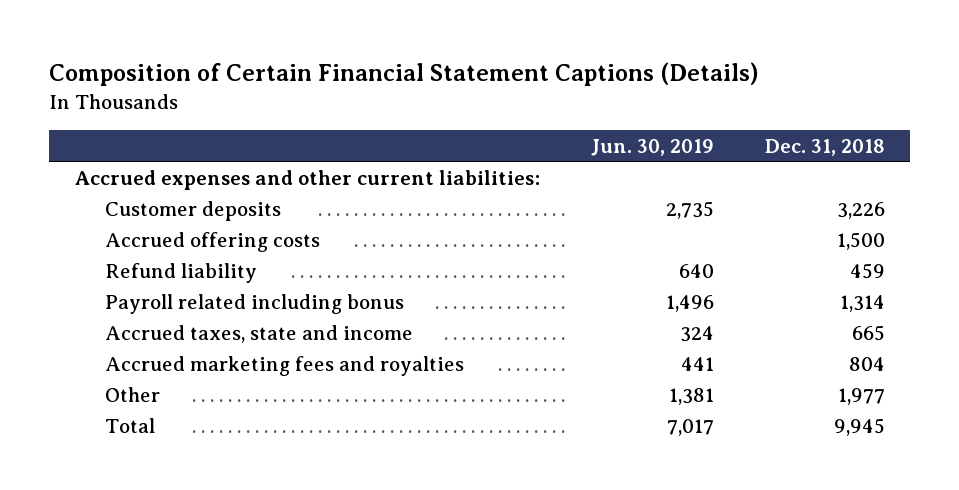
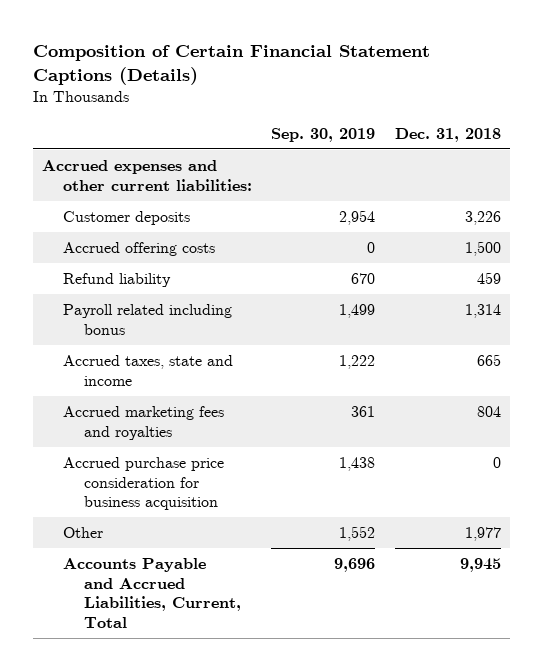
[590,138,714,156] Jun. 30, 2019 -> none
none -> [271,127,376,142] Sep. 30, 2019
none -> [63,456,225,511] Accrued purchase price consideration for business acquisition
[105,417,156,433] Total -> [63,557,241,628] Accounts Payable and Accrued Liabilities, Current, Total

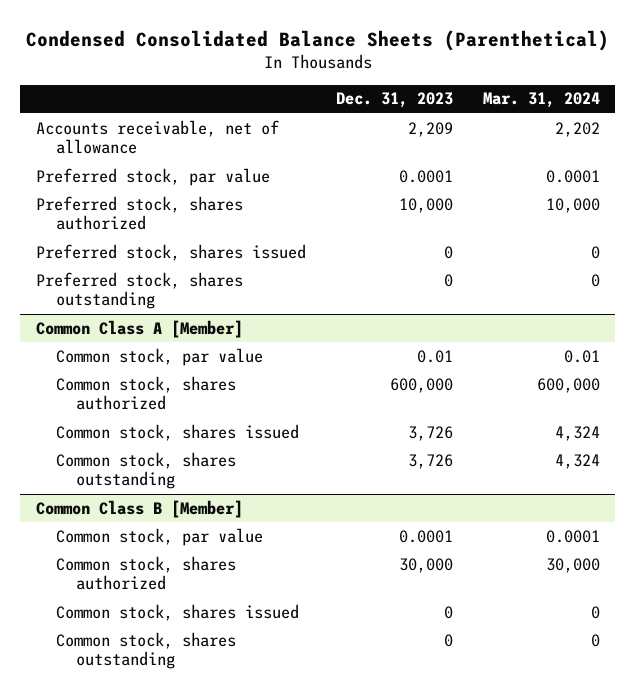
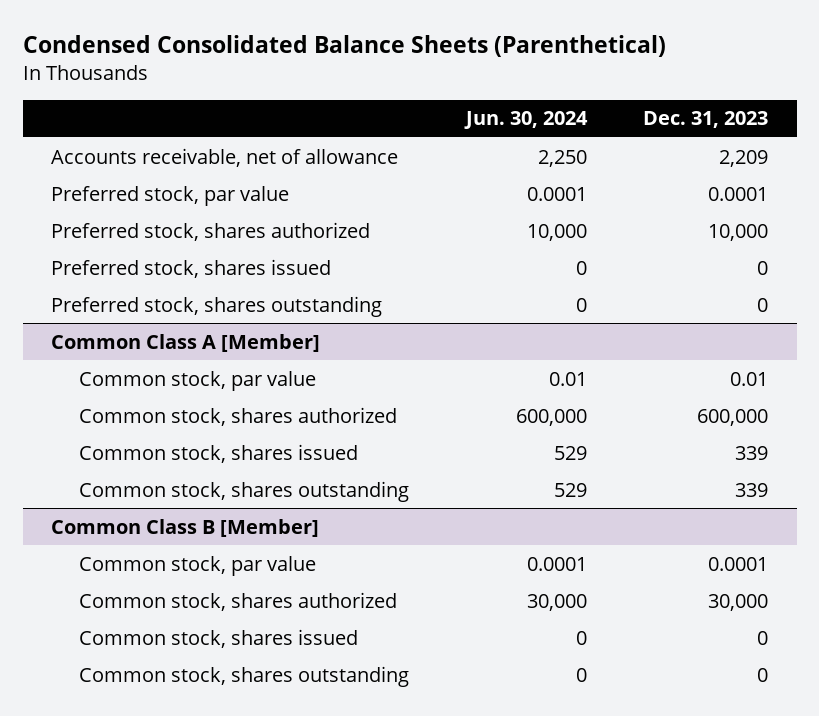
[482,92,600,109] Mar. 31, 2024 -> none
none -> [463,111,588,130] Jun. 30, 2024
[407,425,453,441] 3,726 -> [735,445,769,460] 339
[407,453,453,469] 3,726 -> [735,482,769,497] 339

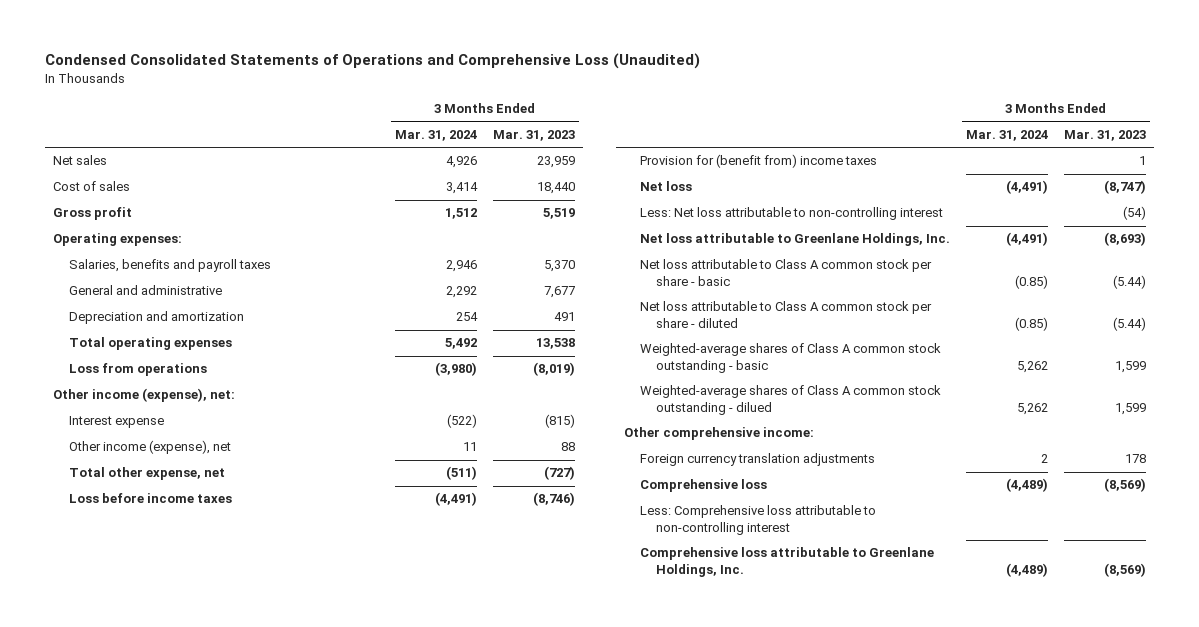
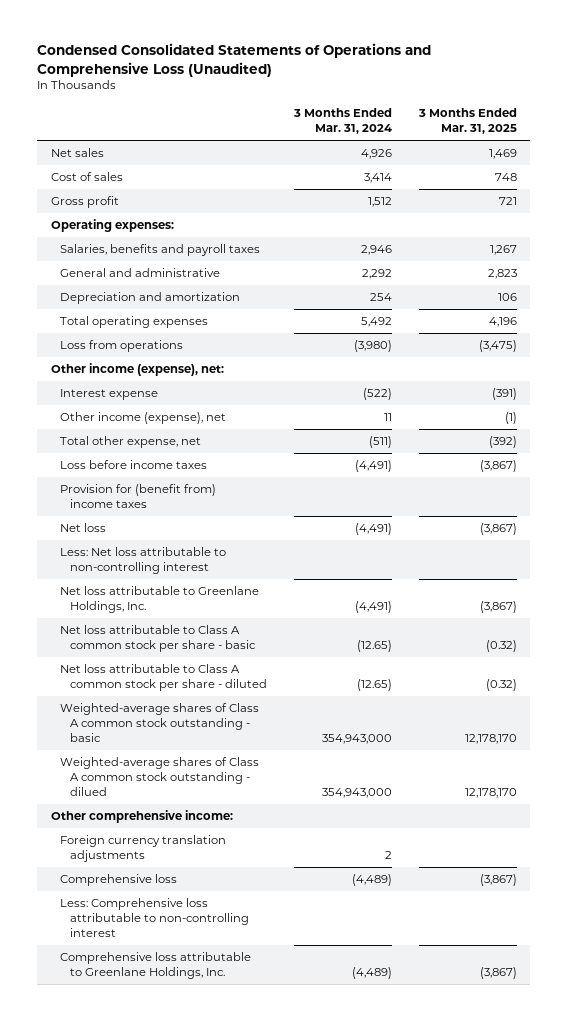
[493,130,576,142] Mar. 31, 2023 -> none
none -> [417,108,517,135] 3 Months Ended Mar. 31, 2025
[1015,274,1049,289] (0.85) -> [356,640,392,653] (12.65)
[1015,316,1049,331] (0.85) -> [356,679,392,692] (12.65)
[1017,360,1049,373] 5,262 -> [321,733,392,744] 354,943,000
[1017,402,1049,415] 5,262 -> [321,787,392,798] 354,943,000

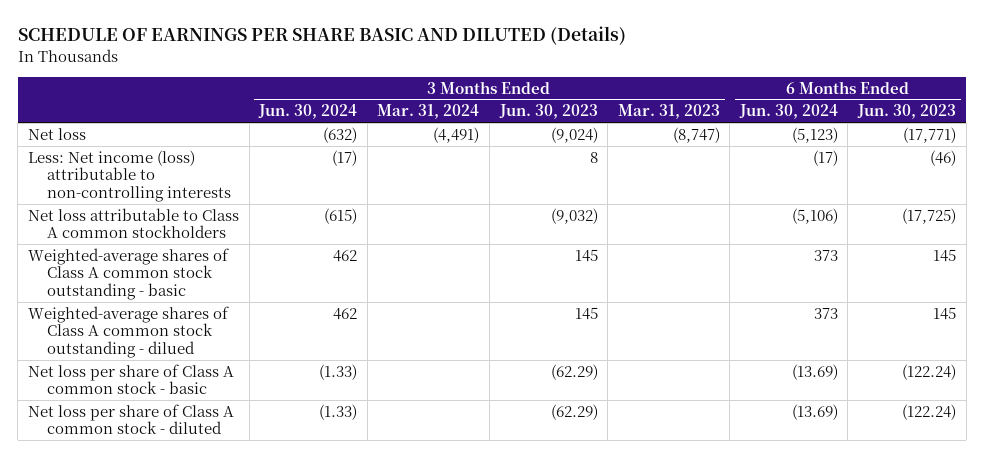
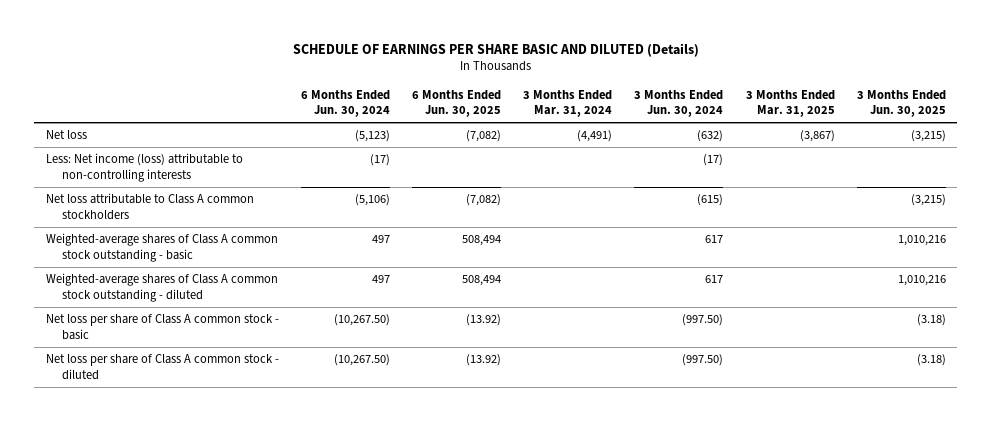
[498,104,598,120] Jun. 30, 2023 -> none
[617,104,720,120] Mar. 31, 2023 -> none
[856,104,956,120] Jun. 30, 2023 -> none
none -> [411,89,501,118] 6 Months Ended Jun. 30, 2025
none -> [745,89,835,118] 3 Months Ended Mar. 31, 2025
none -> [856,89,946,118] 3 Months Ended Jun. 30, 2025
[333,249,358,262] 462 -> [705,235,724,244] 617
[813,249,838,261] 373 -> [371,235,390,244] 497
[28,305,230,358] Weighted-average shares of Class A common stock outstanding - dilued -> [45,273,278,302] Weighted-average shares of Class A common stock outstanding - diluted
[333,307,358,320] 462 -> [705,275,724,284] 617
[813,307,838,319] 373 -> [371,275,390,284] 497
[319,363,358,380] (1.33) -> [682,314,724,327] (997.50)
[791,363,838,380] (13.69) -> [333,314,390,327] (10,267.50)
[319,403,358,420] (1.33) -> [682,354,724,367] (997.50)
[791,403,838,420] (13.69) -> [333,354,390,367] (10,267.50)

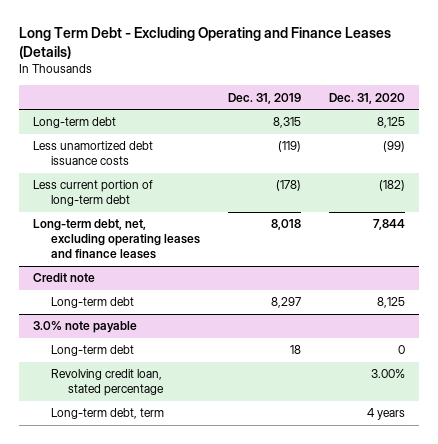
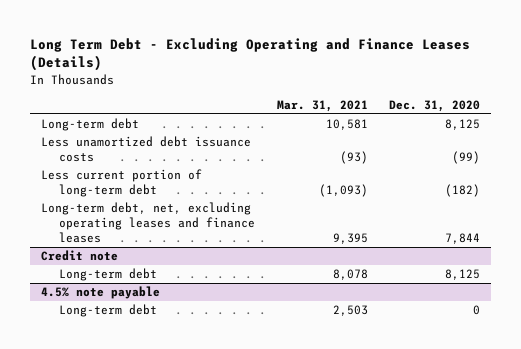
[227,92,301,104] Dec. 31, 2019 -> none
none -> [276,99,368,112] Mar. 31, 2021
[32,321,137,334] 3.0% note payable -> [41,286,161,300] 4.5% note payable
[50,369,165,397] Revolving credit loan, stated percentage -> none
[50,408,164,420] Long-term debt, term -> none

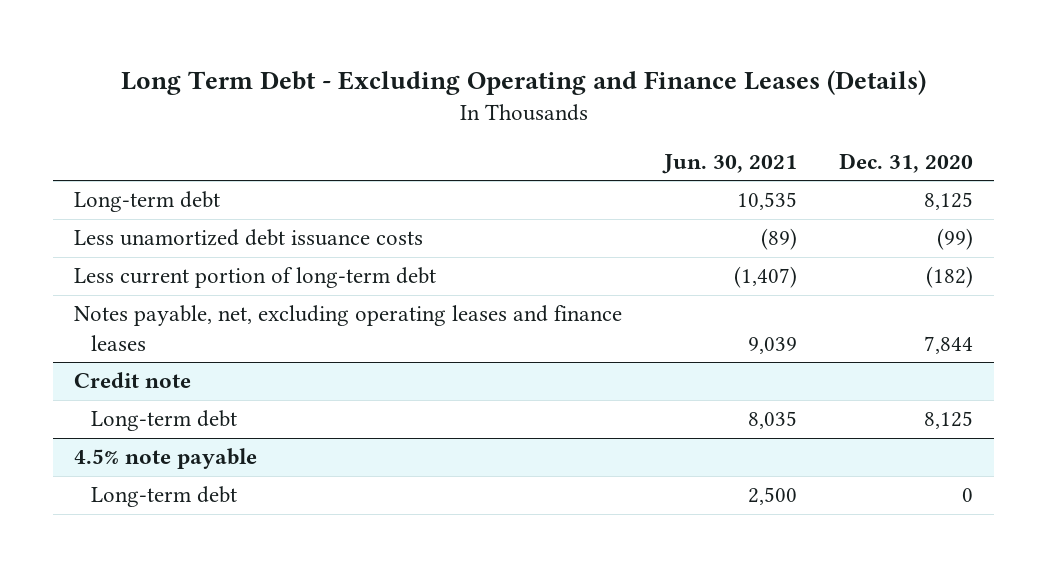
[276,99,368,112] Mar. 31, 2021 -> none
none -> [662,154,798,175] Jun. 30, 2021
[41,202,256,244] Long-term debt, net, excluding operating leases and finance leases -> [74,305,623,351] Notes payable, net, excluding operating leases and finance leases

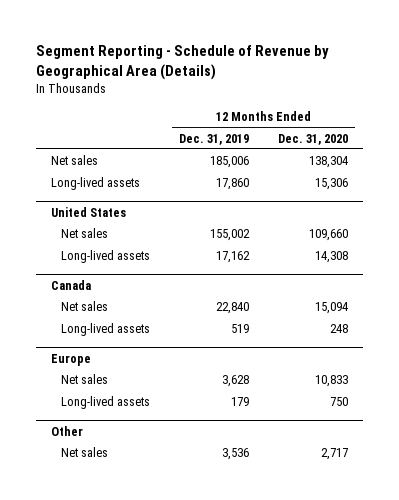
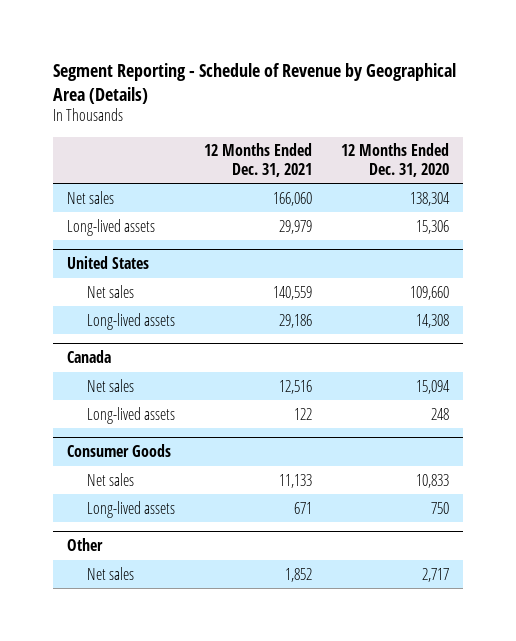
[178,133,249,145] Dec. 31, 2019 -> none
none -> [204,143,313,177] 12 Months Ended Dec. 31, 2021
[50,353,91,366] Europe -> [67,443,172,457] Consumer Goods

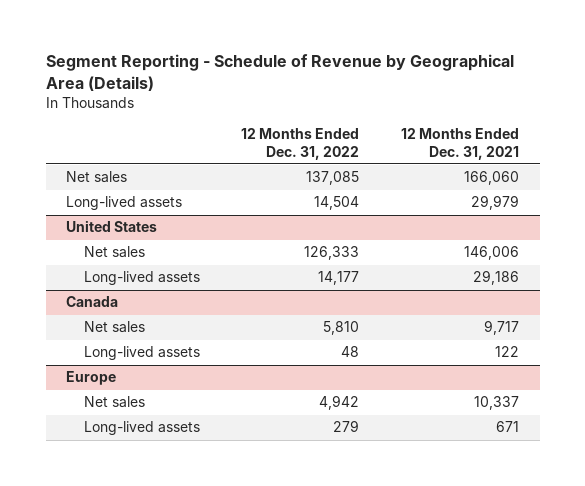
[340,143,449,177] 12 Months Ended Dec. 31, 2020 -> none
none -> [241,128,360,160] 12 Months Ended Dec. 31, 2022
[273,285,313,300] 140,559 -> [463,246,519,261] 146,006
[279,379,313,394] 12,516 -> [483,320,519,336] 9,717
[67,443,172,457] Consumer Goods -> [66,371,117,386] Europe
[279,473,313,488] 11,133 -> [473,396,519,411] 10,337
[67,537,104,551] Other -> none
[87,566,135,580] Net sales -> none

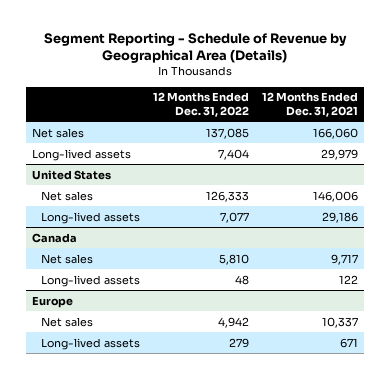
[314,196,360,211] 14,504 -> [217,148,249,160] 7,404
[318,271,360,286] 14,177 -> [219,211,249,223] 7,077

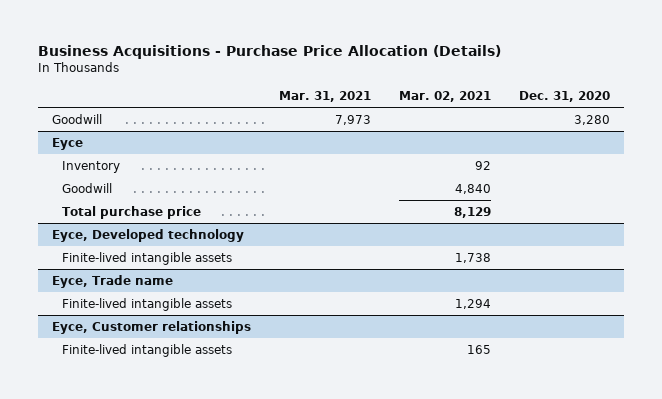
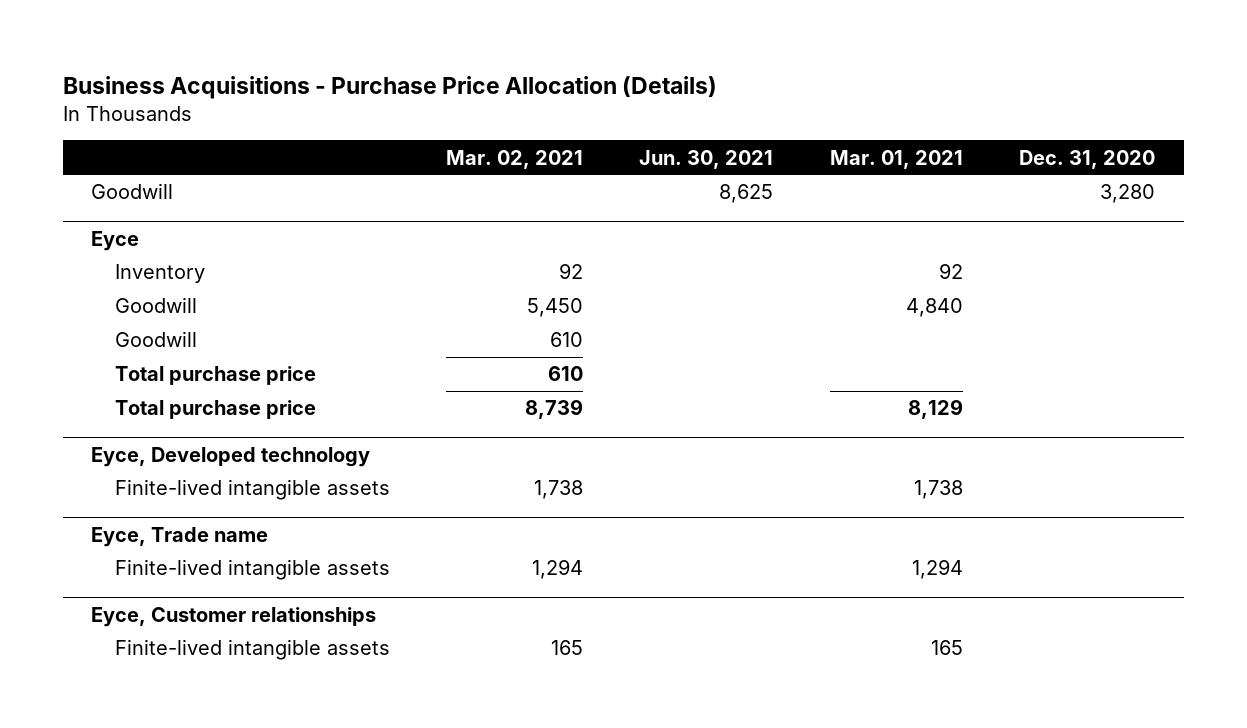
[278,91,371,103] Mar. 31, 2021 -> none
none -> [639,149,774,169] Jun. 30, 2021
none -> [829,149,963,169] Mar. 01, 2021
[454,183,491,194] 4,840 -> [527,298,584,318] 5,450
none -> [114,331,197,348] Goodwill
[453,206,491,218] 8,129 -> [548,366,584,382] 610
none -> [114,400,316,420] Total purchase price

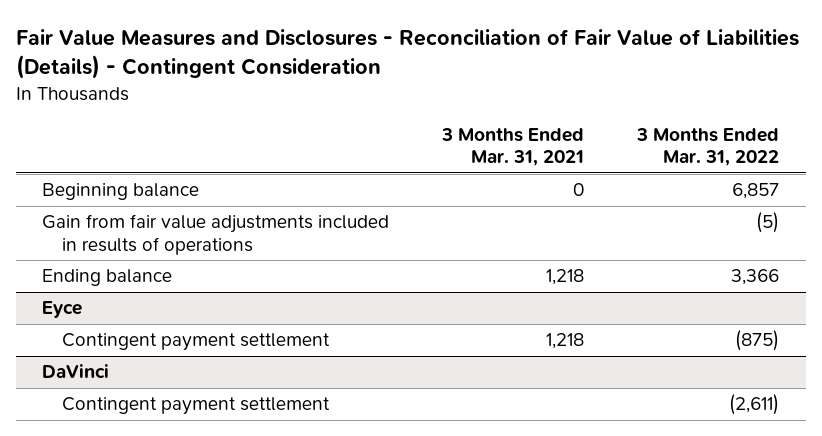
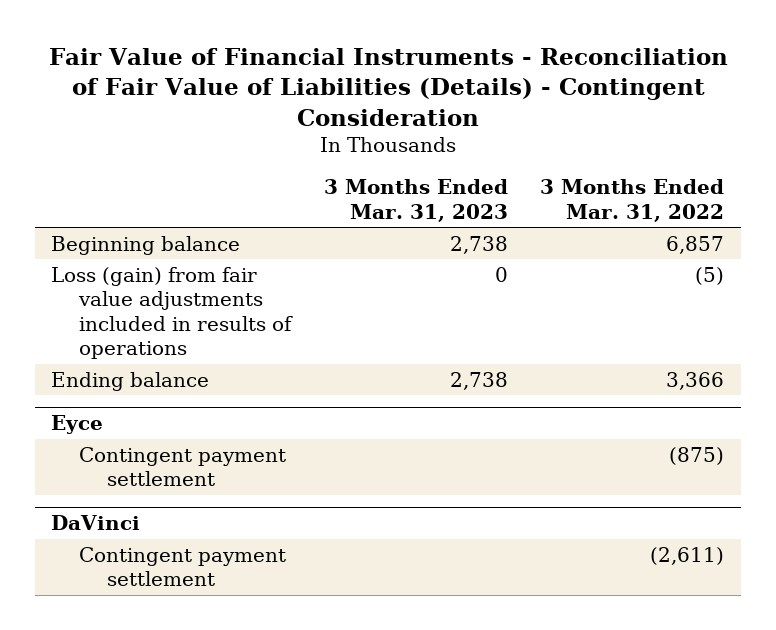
[15,29,799,80] Fair Value Measures and Disclosures - Reconciliation of Fair Value of Liabilities (Details) - Contingent Consideration -> [48,48,728,126] Fair Value of Financial Instruments - Reconciliation of Fair Value of Liabilities (Details) - Contingent Consideration
[441,127,585,167] 3 Months Ended Mar. 31, 2021 -> none
none -> [323,179,508,222] 3 Months Ended Mar. 31, 2023
[42,214,390,255] Gain from fair value adjustments included in results of operations -> [51,266,294,360] Loss (gain) from fair value adjustments included in results of operations

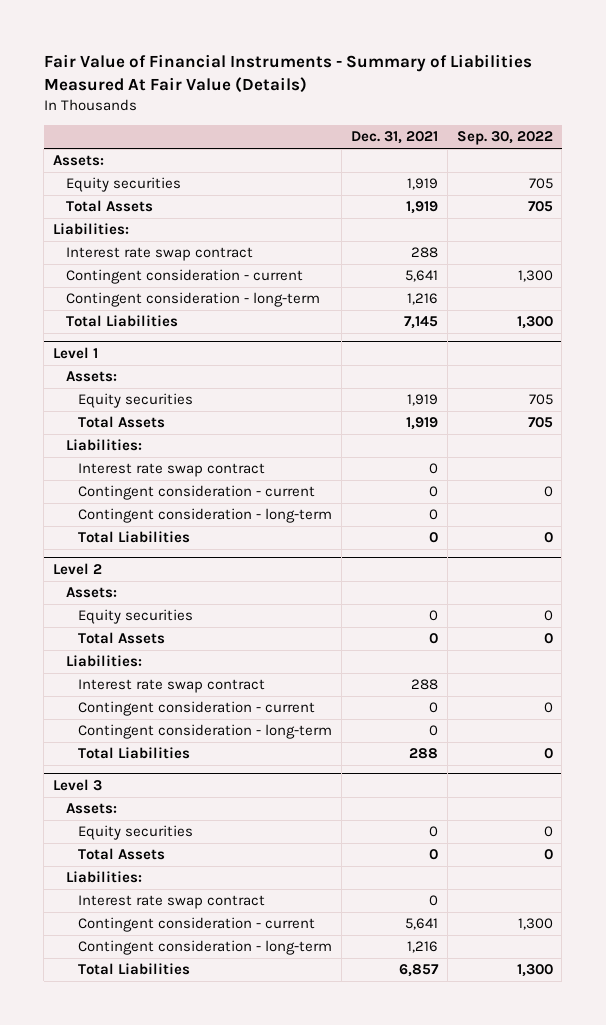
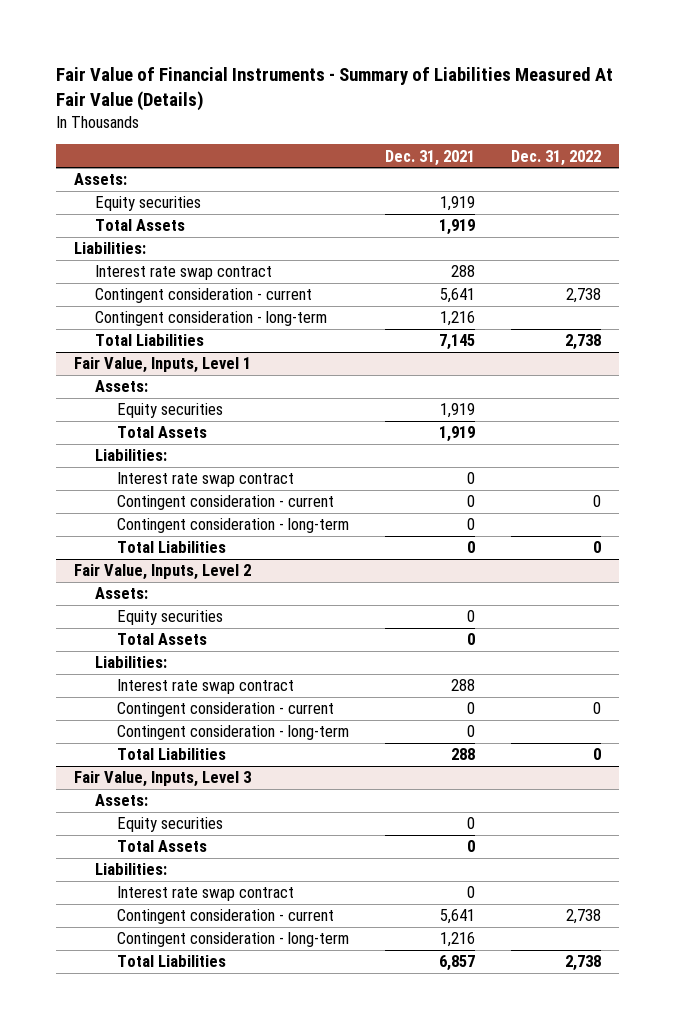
[456,131,553,146] Sep. 30, 2022 -> none
none -> [510,149,601,166] Dec. 31, 2022
[53,347,99,360] Level 1 -> [73,357,251,374] Fair Value, Inputs, Level 1
[53,563,103,576] Level 2 -> [73,564,251,581] Fair Value, Inputs, Level 2
[53,779,103,792] Level 3 -> [73,771,251,788] Fair Value, Inputs, Level 3

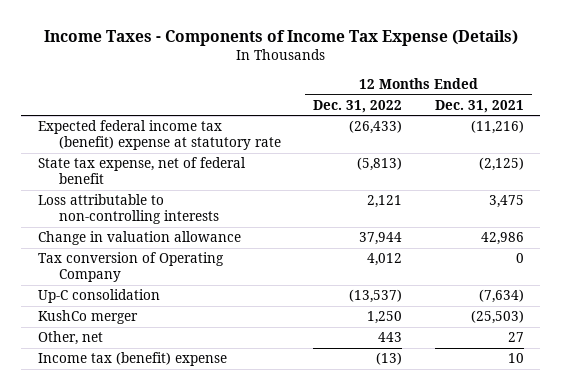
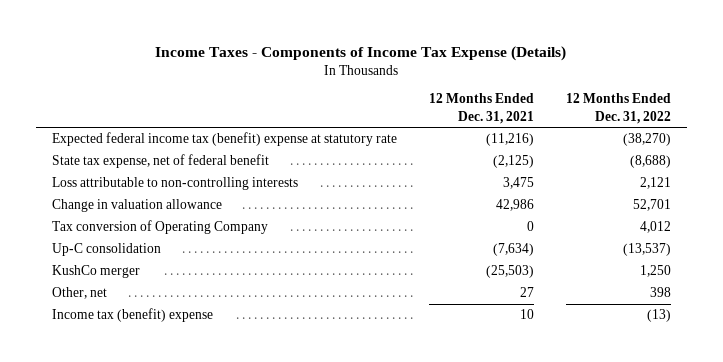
[349,120,403,135] (26,433) -> [622,133,671,147] (38,270)
[357,157,403,172] (5,813) -> [629,155,671,169] (8,688)
[359,232,403,246] 37,944 -> [632,199,671,212] 52,701
[378,332,403,343] 443 -> [649,287,671,298] 398

